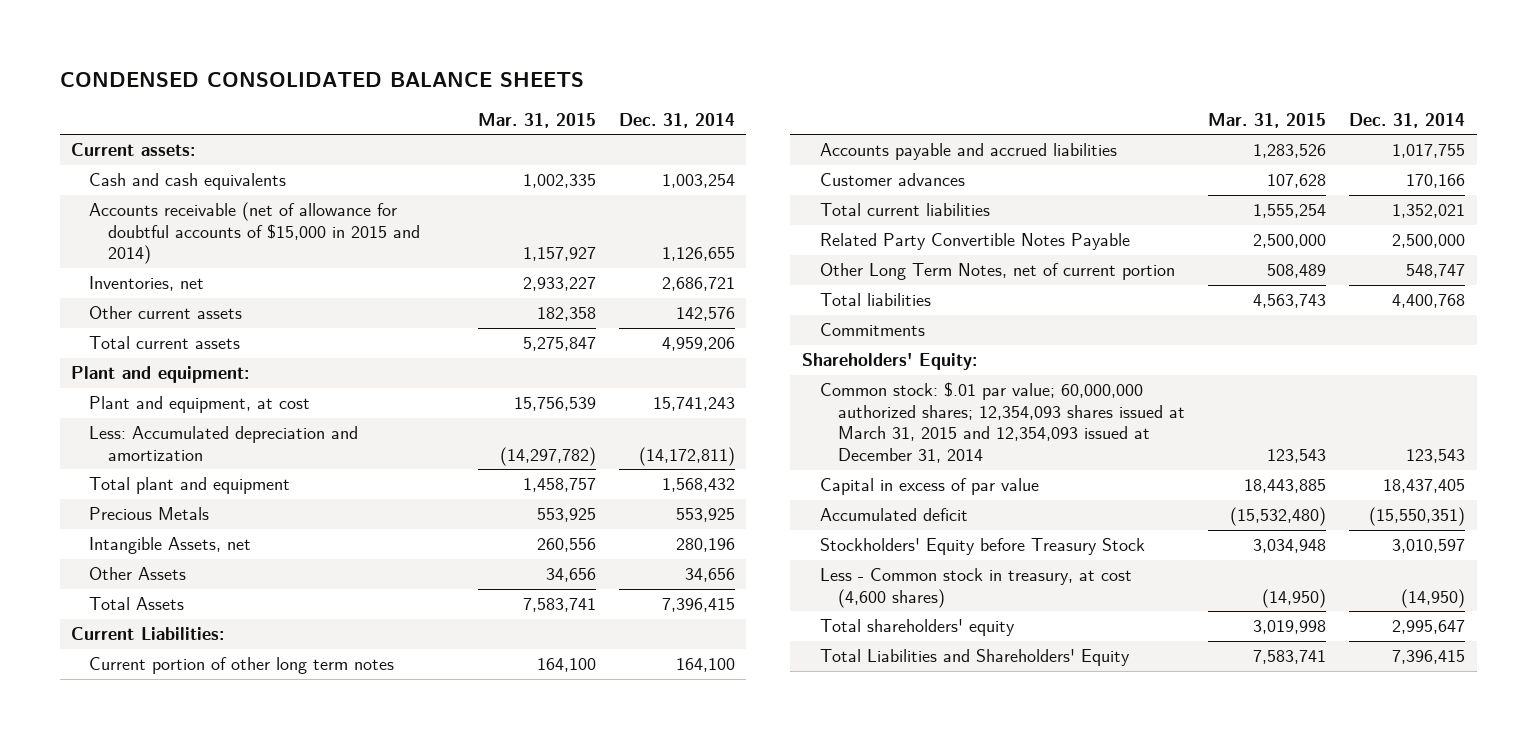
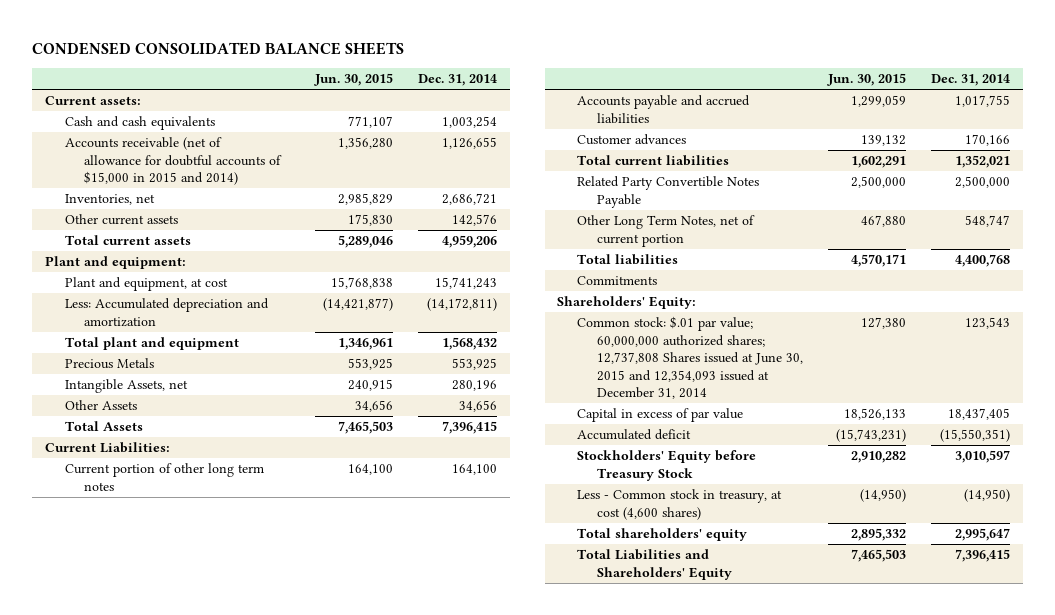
[477,112,596,128] Mar. 31, 2015 -> none
none -> [314,73,394,87] Jun. 30, 2015
[820,382,1186,463] Common stock: $.01 par value; 60,000,000 authorized shares; 12,354,093 shares issued at March 31, 2015 and 12,354,093 issued at December 31, 2014 -> [577,316,804,400] Common stock: $.01 par value; 60,000,000 authorized shares; 12,737,808 Shares issued at June 30, 2015 and 12,354,093 issued at December 31, 2014

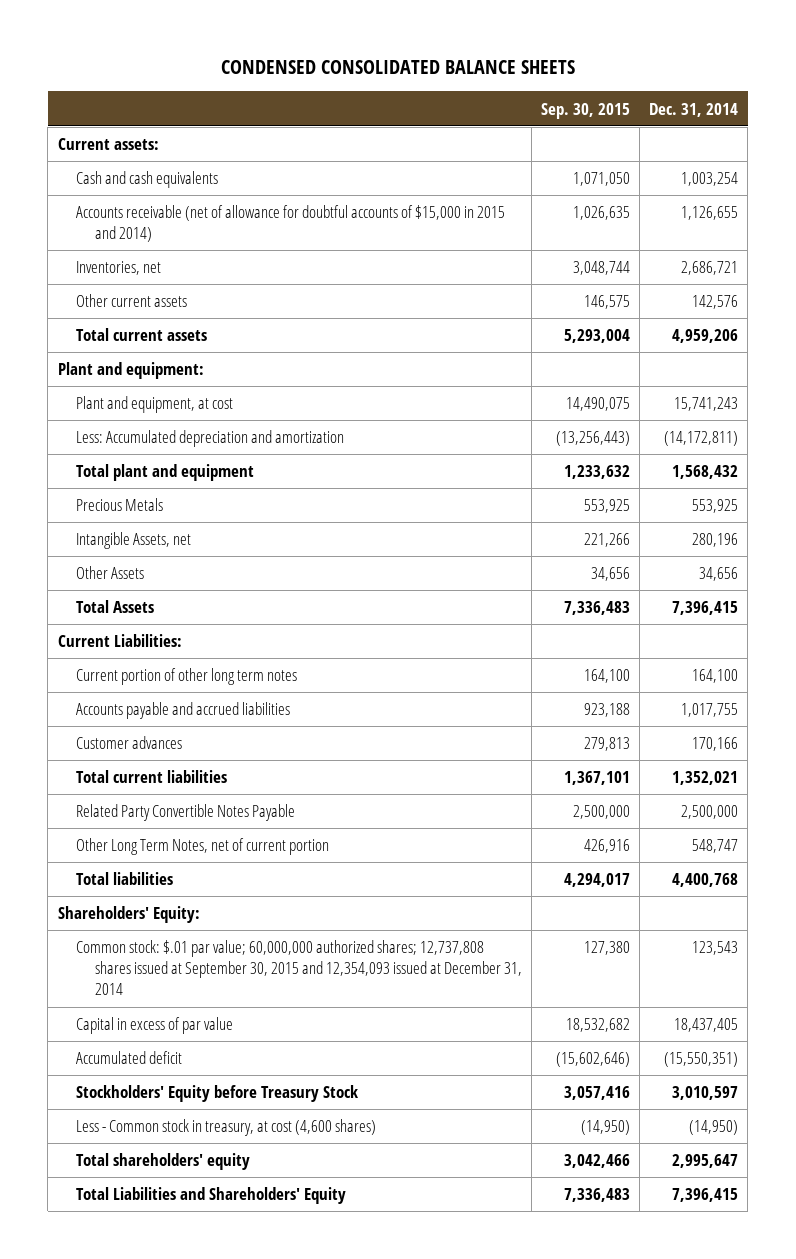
[314,73,394,87] Jun. 30, 2015 -> none
none -> [541,102,631,119] Sep. 30, 2015
[577,276,658,286] Commitments -> none
[577,316,804,400] Common stock: $.01 par value; 60,000,000 authorized shares; 12,737,808 Shares issued at June 30, 2015 and 12,354,093 issued at December 31, 2014 -> [76,940,523,996] Common stock: $.01 par value; 60,000,000 authorized shares; 12,737,808 shares issued at September 30, 2015 and 12,354,093 issued at December 31, 2014

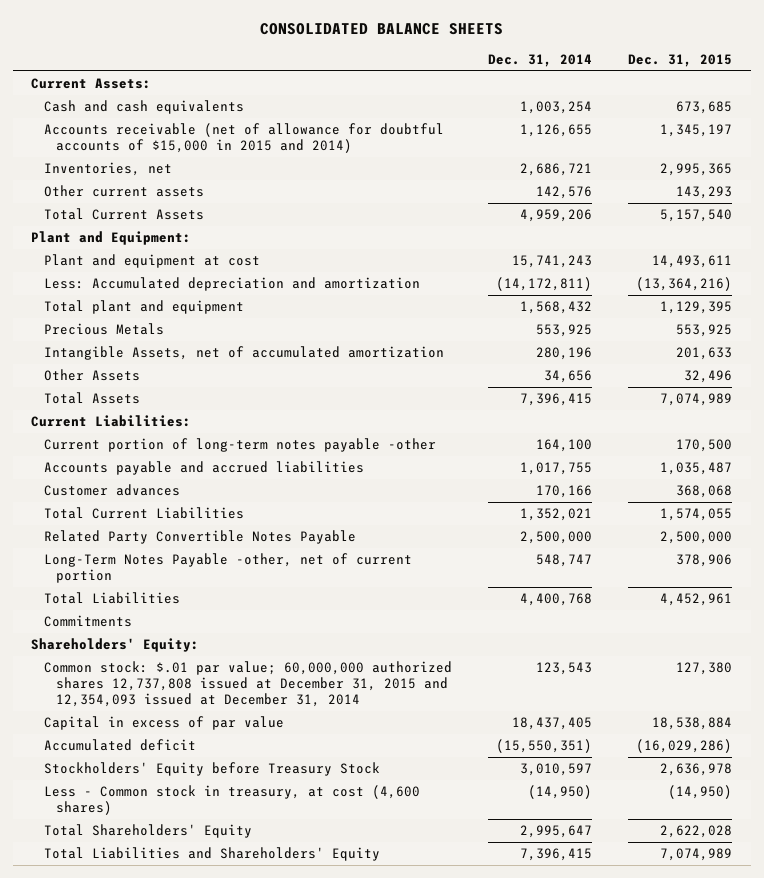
[220,60,575,75] CONDENSED CONSOLIDATED BALANCE SHEETS -> [259,23,503,36] CONSOLIDATED BALANCE SHEETS
[541,102,631,119] Sep. 30, 2015 -> none
none -> [628,54,733,68] Dec. 31, 2015
[57,138,159,151] Current assets: -> [31,78,152,90] Current Assets:
[76,328,208,342] Total current assets -> [43,208,204,221] Total Current Assets
[57,362,204,380] Plant and equipment: -> [31,231,192,246] Plant and Equipment:
[76,396,234,414] Plant and equipment, at cost -> [43,254,260,269] Plant and equipment at cost
[76,532,192,550] Intangible Assets, net -> [43,346,444,361] Intangible Assets, net of accumulated amortization
[76,668,298,686] Current portion of other long term notes -> [43,438,436,453] Current portion of long-term notes payable -other
[76,770,228,784] Total current liabilities -> [43,507,244,520] Total Current Liabilities
[76,838,330,856] Other Long Term Notes, net of current portion -> [43,553,412,584] Long-Term Notes Payable -other, net of current portion
[76,872,174,886] Total liabilities -> [43,592,180,605] Total Liabilities
none -> [43,615,132,628] Commitments
[76,940,523,996] Common stock: $.01 par value; 60,000,000 authorized shares; 12,737,808 shares issued at September 30, 2015 and 12,354,093 issued at December 31, 2014 -> [43,661,452,708] Common stock: $.01 par value; 60,000,000 authorized shares 12,737,808 issued at December 31, 2015 and 12,354,093 issued at December 31, 2014
[76,1153,251,1171] Total shareholders' equity -> [43,824,252,839] Total Shareholders' Equity

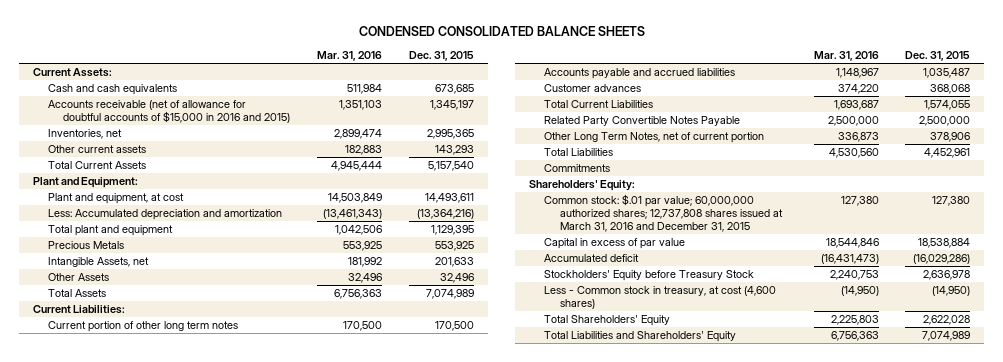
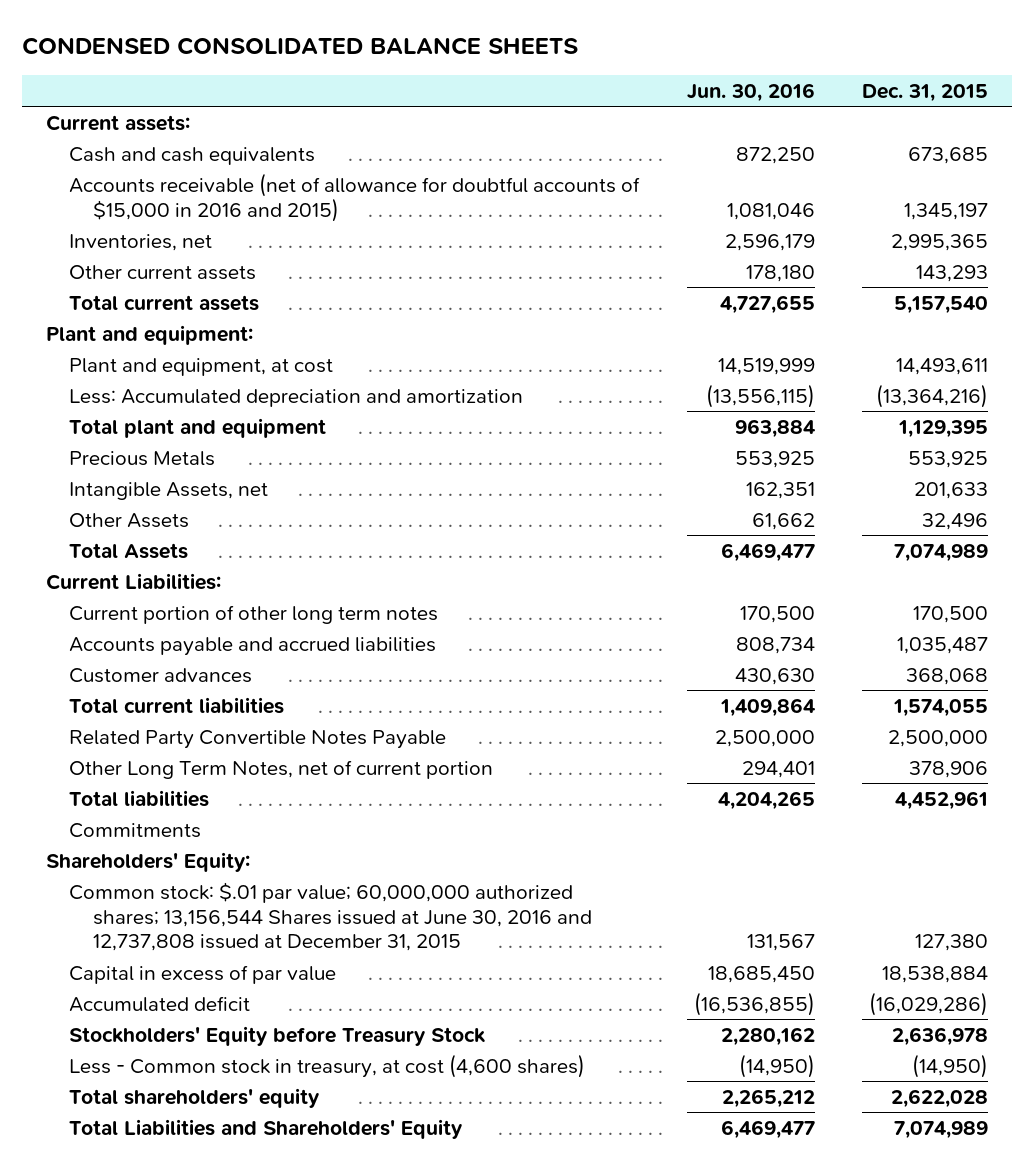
[317,51,383,62] Mar. 31, 2016 -> none
none -> [686,82,815,102] Jun. 30, 2016
[32,68,112,78] Current Assets: -> [45,114,190,131] Current assets:
[48,161,147,170] Total Current Assets -> [69,294,260,311] Total current assets
[32,177,138,189] Plant and Equipment: -> [45,324,253,345] Plant and equipment:
[544,100,654,109] Total Current Liabilities -> [69,696,285,714] Total current liabilities
[544,148,614,157] Total Liabilities -> [69,789,210,807] Total liabilities
[544,194,783,232] Common stock: $.01 par value; 60,000,000 authorized shares; 12,737,808 shares issued at March 31, 2016 and December 31, 2015 -> [69,881,593,952] Common stock: $.01 par value; 60,000,000 authorized shares; 13,156,544 Shares issued at June 30, 2016 and 12,737,808 issued at December 31, 2015
[544,315,671,327] Total Shareholders' Equity -> [69,1087,321,1108] Total shareholders' equity

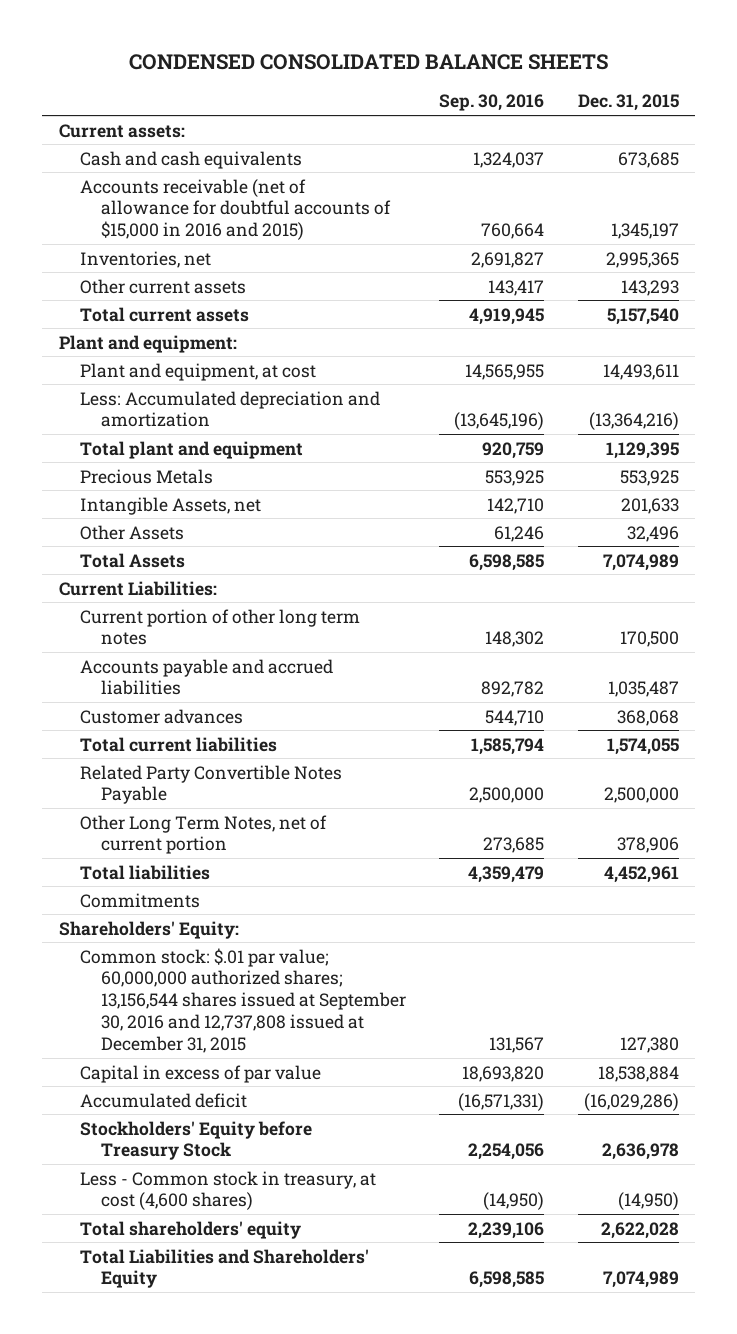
[686,82,815,102] Jun. 30, 2016 -> none
none -> [439,94,545,112] Sep. 30, 2016
[69,881,593,952] Common stock: $.01 par value; 60,000,000 authorized shares; 13,156,544 Shares issued at June 30, 2016 and 12,737,808 issued at December 31, 2015 -> [79,947,406,1054] Common stock: $.01 par value; 60,000,000 authorized shares; 13,156,544 shares issued at September 30, 2016 and 12,737,808 issued at December 31, 2015

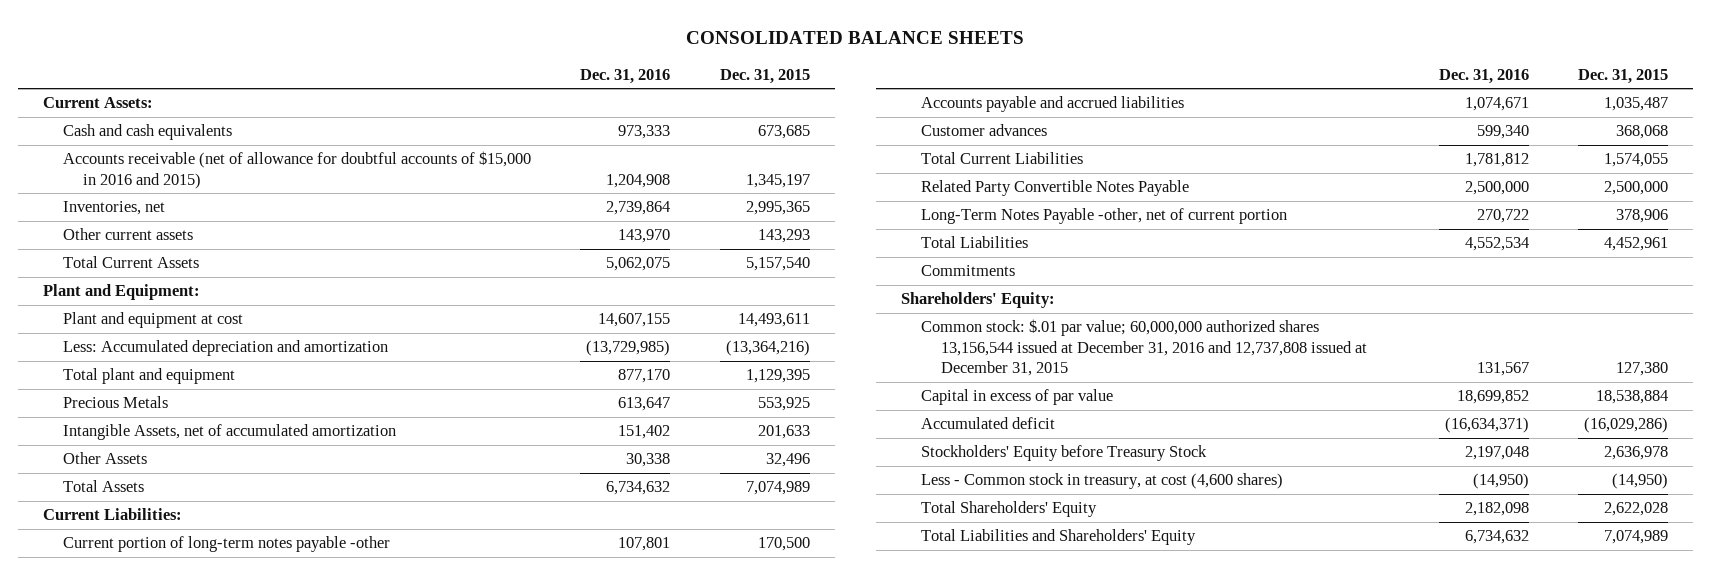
[128,54,608,71] CONDENSED CONSOLIDATED BALANCE SHEETS -> [686,30,1025,44] CONSOLIDATED BALANCE SHEETS
[439,94,545,112] Sep. 30, 2016 -> none
none -> [580,68,671,84] Dec. 31, 2016
[58,123,185,138] Current assets: -> [42,97,153,109] Current Assets:
[79,306,249,322] Total current assets -> [62,256,199,269] Total Current Assets
[58,334,237,353] Plant and equipment: -> [42,284,200,301] Plant and Equipment:
[79,362,316,381] Plant and equipment, at cost -> [62,312,243,329] Plant and equipment at cost
[79,496,261,515] Intangible Assets, net -> [62,424,396,441] Intangible Assets, net of accumulated amortization
[79,608,360,646] Current portion of other long term notes -> [62,536,390,553] Current portion of long-term notes payable -other
[79,736,277,752] Total current liabilities -> [921,152,1084,165] Total Current Liabilities
[79,814,327,855] Other Long Term Notes, net of current portion -> [921,208,1288,225] Long-Term Notes Payable -other, net of current portion
[79,864,210,880] Total liabilities -> [921,236,1029,249] Total Liabilities
[79,947,406,1054] Common stock: $.01 par value; 60,000,000 authorized shares; 13,156,544 shares issued at September 30, 2016 and 12,737,808 issued at December 31, 2015 -> [921,319,1368,377] Common stock: $.01 par value; 60,000,000 authorized shares 13,156,544 issued at December 31, 2016 and 12,737,808 issued at December 31, 2015
[79,1220,301,1239] Total shareholders' equity -> [921,501,1098,518] Total Shareholders' Equity

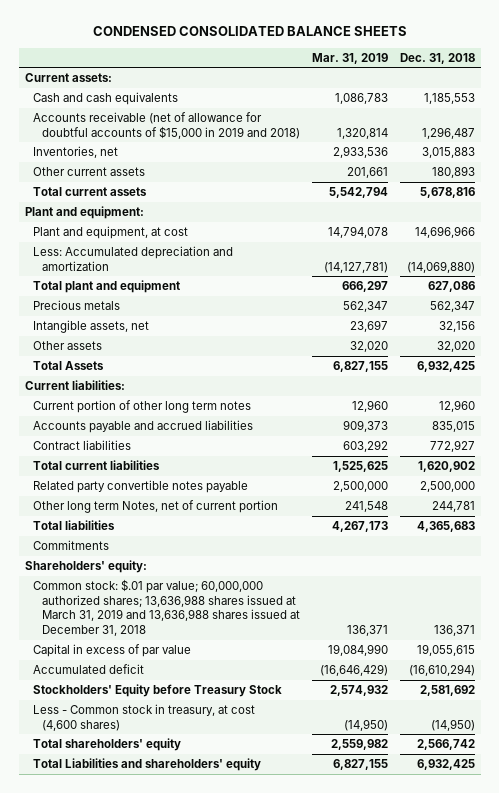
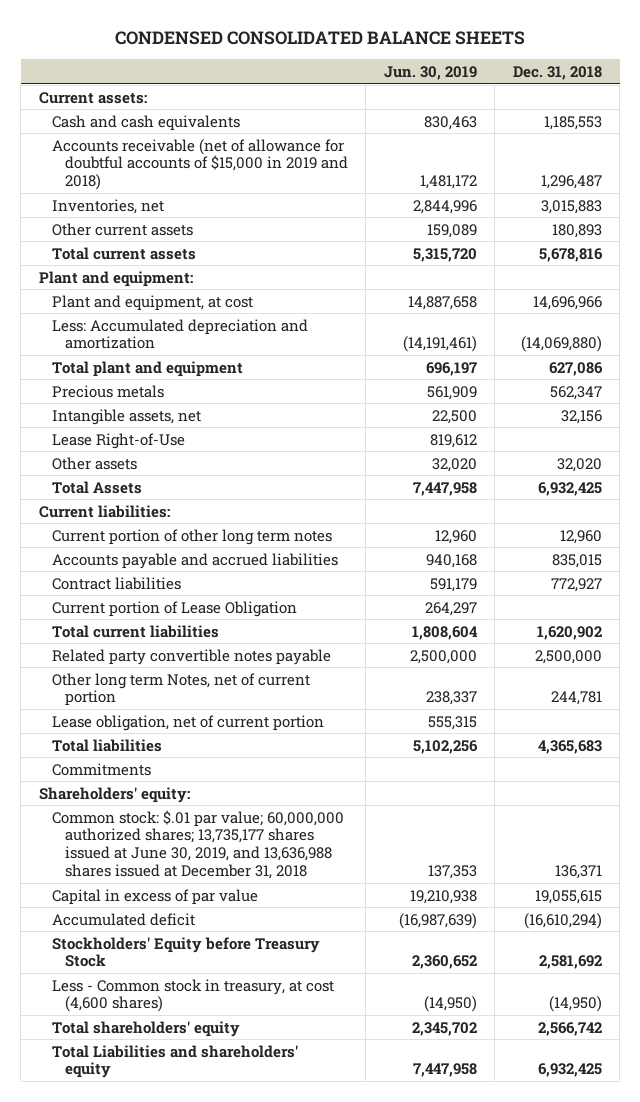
[311,52,388,64] Mar. 31, 2019 -> none
none -> [383,65,477,80] Jun. 30, 2019
none -> [51,432,185,449] Lease Right-of-Use
none -> [51,600,297,617] Current portion of Lease Obligation
none -> [51,714,324,731] Lease obligation, net of current portion
[33,579,301,636] Common stock: $.01 par value; 60,000,000 authorized shares; 13,636,988 shares issued at March 31, 2019 and 13,636,988 shares issued at December 31, 2018 -> [51,809,344,880] Common stock: $.01 par value; 60,000,000 authorized shares; 13,735,177 shares issued at June 30, 2019, and 13,636,988 shares issued at December 31, 2018

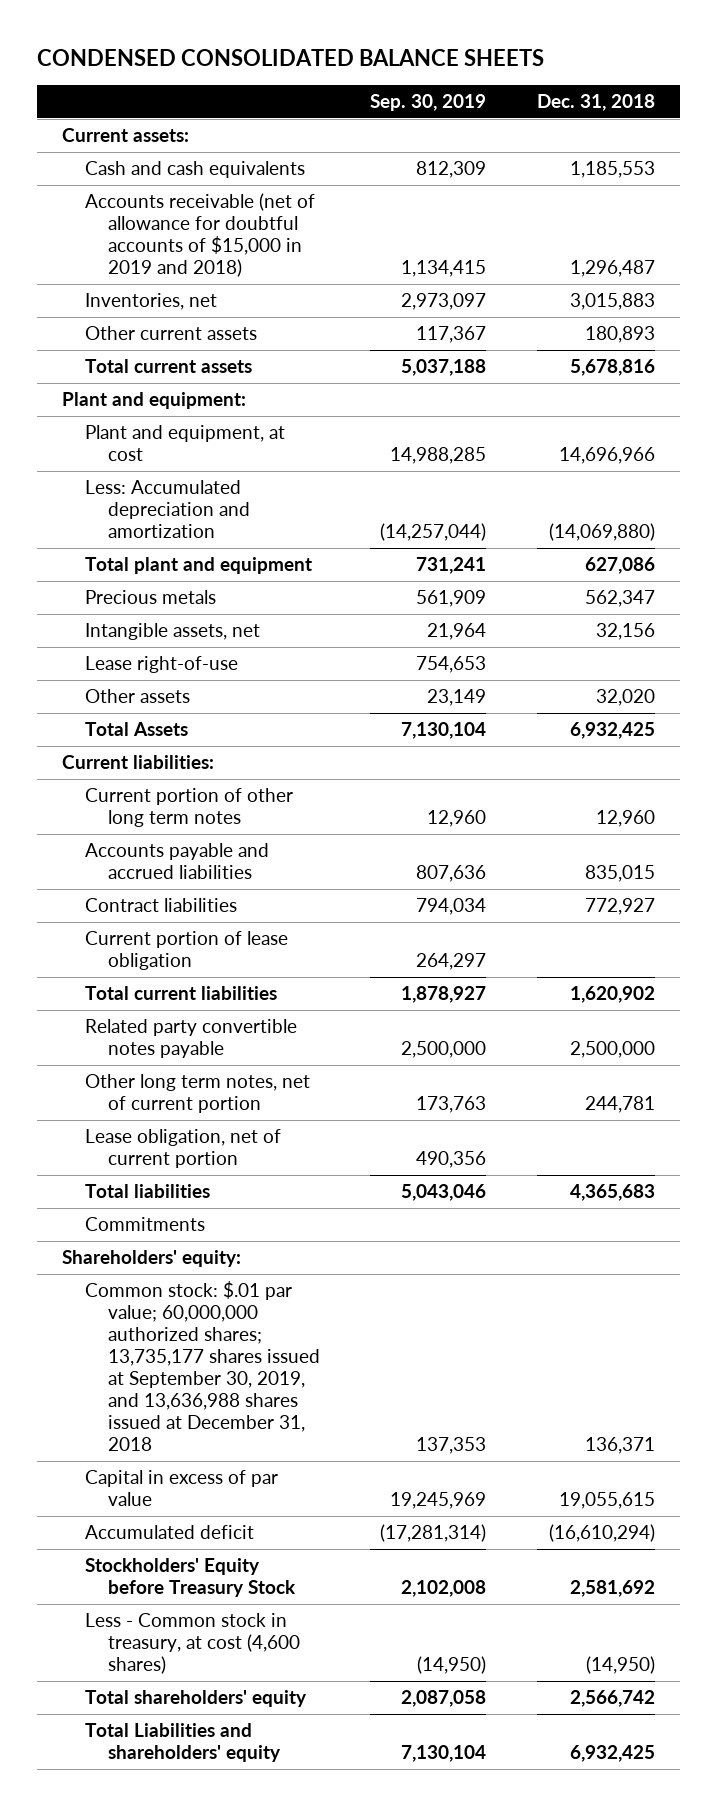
[383,65,477,80] Jun. 30, 2019 -> none
none -> [370,94,487,112] Sep. 30, 2019
[51,432,185,449] Lease Right-of-Use -> [85,656,239,674] Lease right-of-use
[51,600,297,617] Current portion of Lease Obligation -> [85,931,289,971] Current portion of lease obligation
[51,672,310,707] Other long term Notes, net of current portion -> [85,1074,311,1114] Other long term notes, net of current portion
[51,809,344,880] Common stock: $.01 par value; 60,000,000 authorized shares; 13,735,177 shares issued at June 30, 2019, and 13,636,988 shares issued at December 31, 2018 -> [85,1281,320,1452] Common stock: $.01 par value; 60,000,000 authorized shares; 13,735,177 shares issued at September 30, 2019, and 13,636,988 shares issued at December 31, 2018

